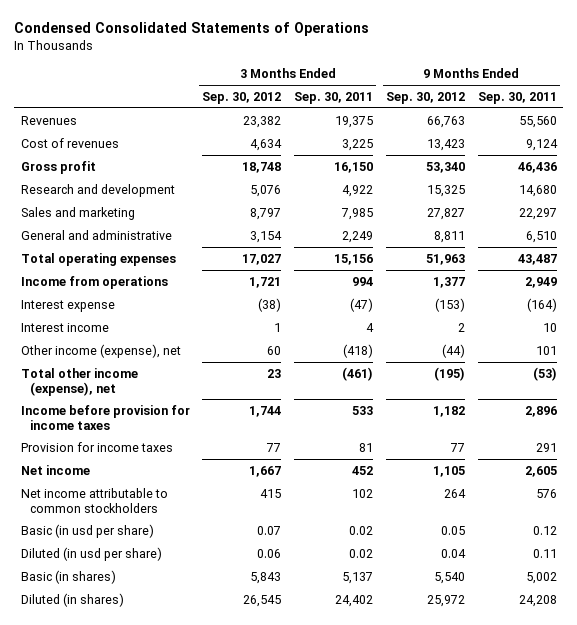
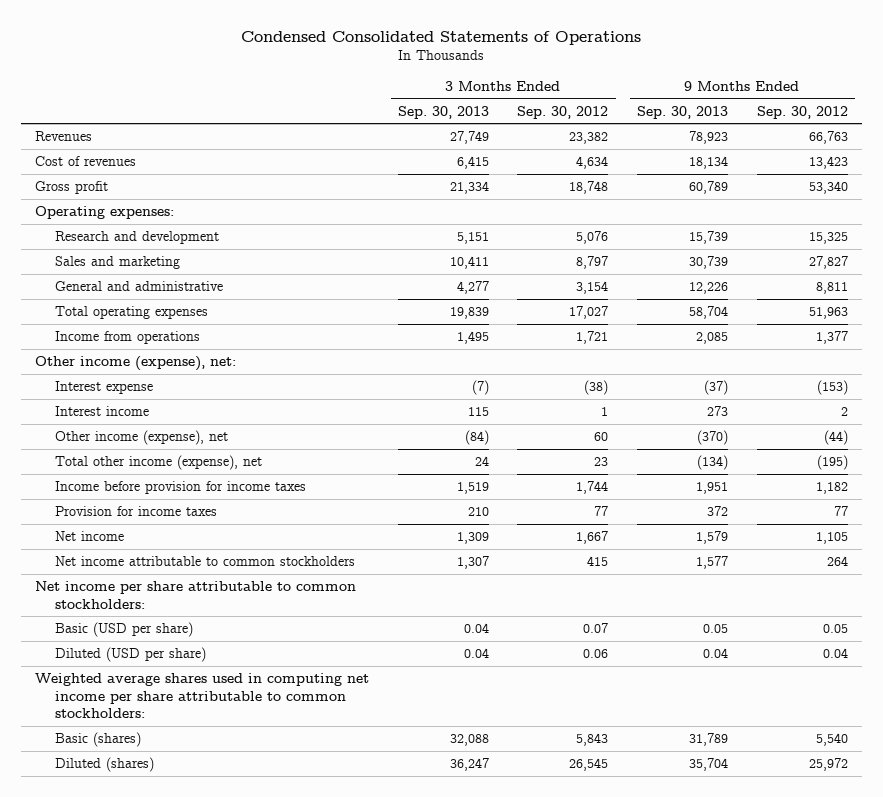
[294,91,374,104] Sep. 30, 2011 -> none
[477,91,557,104] Sep. 30, 2011 -> none
none -> [397,105,489,119] Sep. 30, 2013
none -> [637,105,729,119] Sep. 30, 2013
none -> [35,206,175,220] Operating expenses:
none -> [35,356,237,372] Other income (expense), net:
none -> [35,581,357,609] Net income per share attributable to common stockholders:
[20,523,154,538] Basic (in usd per share) -> [55,622,194,638] Basic (USD per share)
[20,546,162,561] Diluted (in usd per share) -> [55,647,207,663] Diluted (USD per share)
none -> [35,673,370,718] Weighted average shares used in computing net income per share attributable to common stockholders:
[20,569,116,584] Basic (in shares) -> [55,732,142,748] Basic (shares)
[20,592,124,607] Diluted (in shares) -> [55,757,155,773] Diluted (shares)

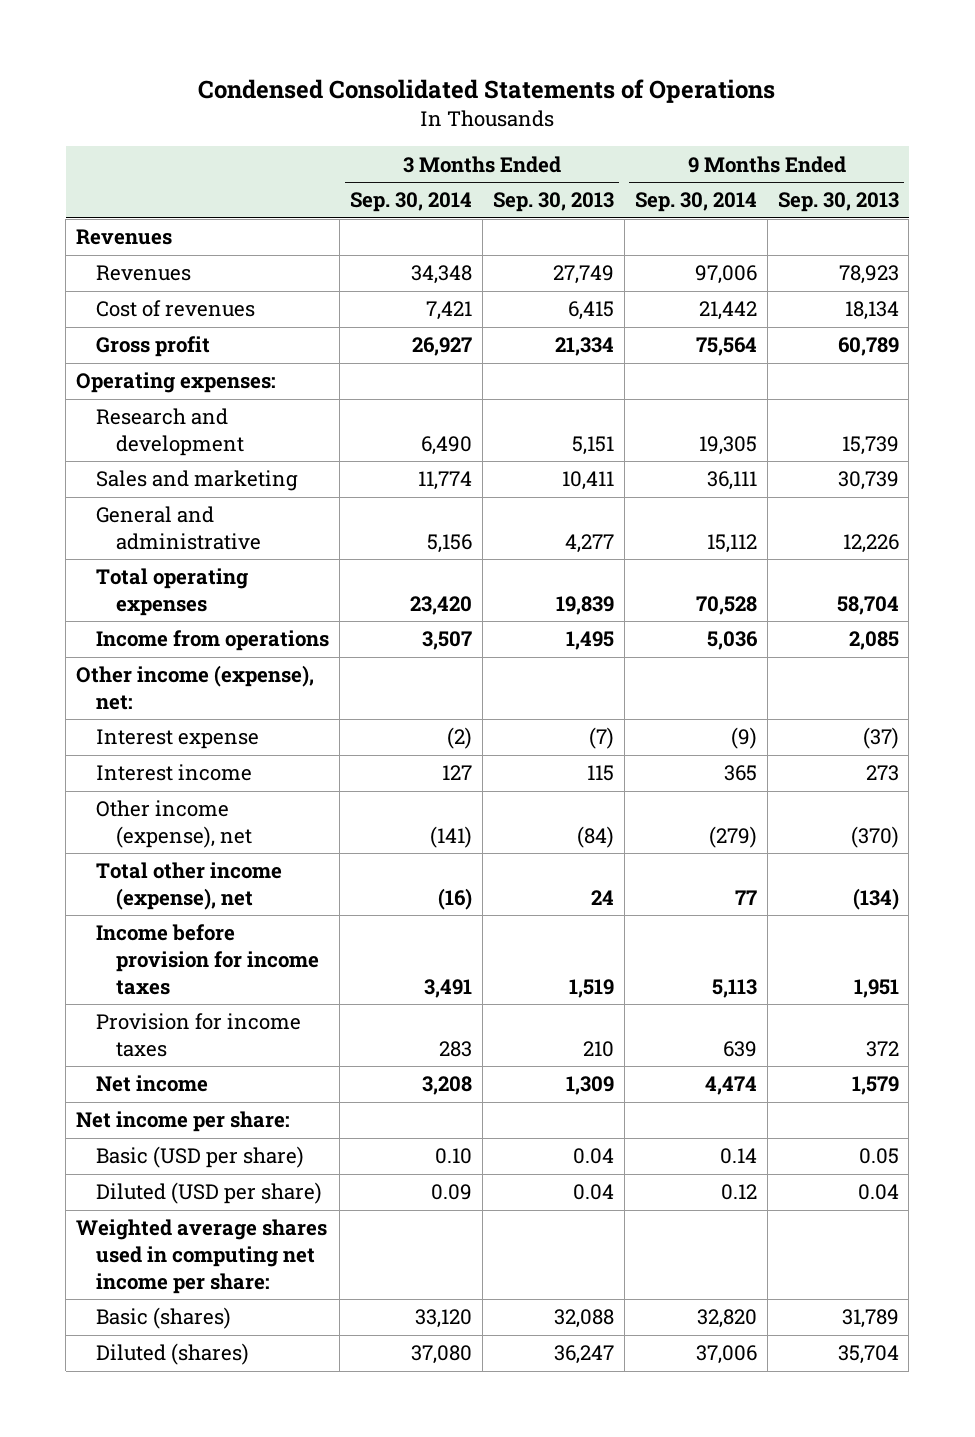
[517,105,609,119] Sep. 30, 2012 -> none
[756,105,848,119] Sep. 30, 2012 -> none
none -> [350,192,473,213] Sep. 30, 2014
none -> [634,192,757,213] Sep. 30, 2014
none -> [76,229,173,246] Revenues
[55,556,356,567] Net income attributable to common stockholders -> none
[35,581,357,609] Net income per share attributable to common stockholders: -> [76,1111,291,1133] Net income per share:
[35,673,370,718] Weighted average shares used in computing net income per share attributable to common stockholders: -> [76,1219,328,1294] Weighted average shares used in computing net income per share:

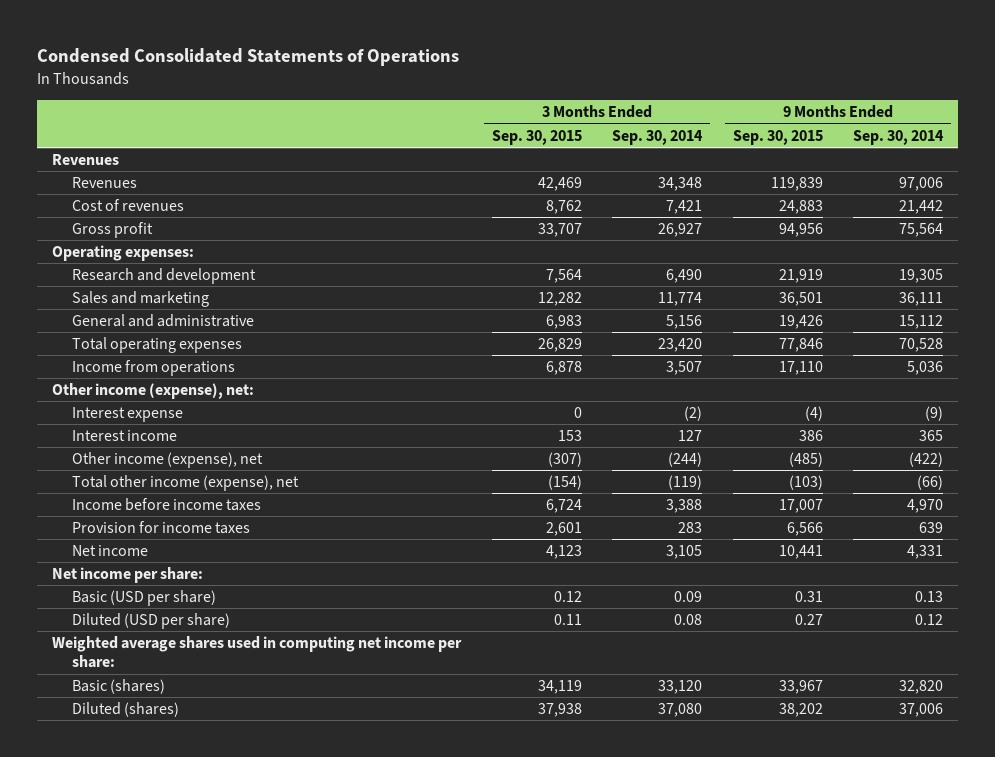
[492,192,614,213] Sep. 30, 2013 -> none
[777,192,899,213] Sep. 30, 2013 -> none
none -> [491,129,582,145] Sep. 30, 2015
none -> [732,129,823,145] Sep. 30, 2015
[430,826,473,849] (141) -> [668,452,703,468] (244)
[708,826,757,849] (279) -> [908,452,943,468] (422)
[438,888,473,911] (16) -> [668,475,703,491] (119)
[734,890,757,906] 77 -> [916,475,943,491] (66)
[96,924,320,995] Income before provision for income taxes -> [72,498,262,512] Income before income taxes
[424,978,473,998] 3,491 -> [666,499,703,514] 3,388
[711,978,757,998] 5,113 -> [906,499,943,514] 4,970
[422,1076,473,1096] 3,208 -> [666,545,703,560] 3,105
[704,1076,757,1096] 4,474 -> [906,545,943,560] 4,331
[435,1148,473,1165] 0.10 -> [674,591,703,603] 0.09
[719,1148,757,1165] 0.14 -> [914,591,943,603] 0.13
[431,1184,473,1201] 0.09 -> [674,614,703,626] 0.08

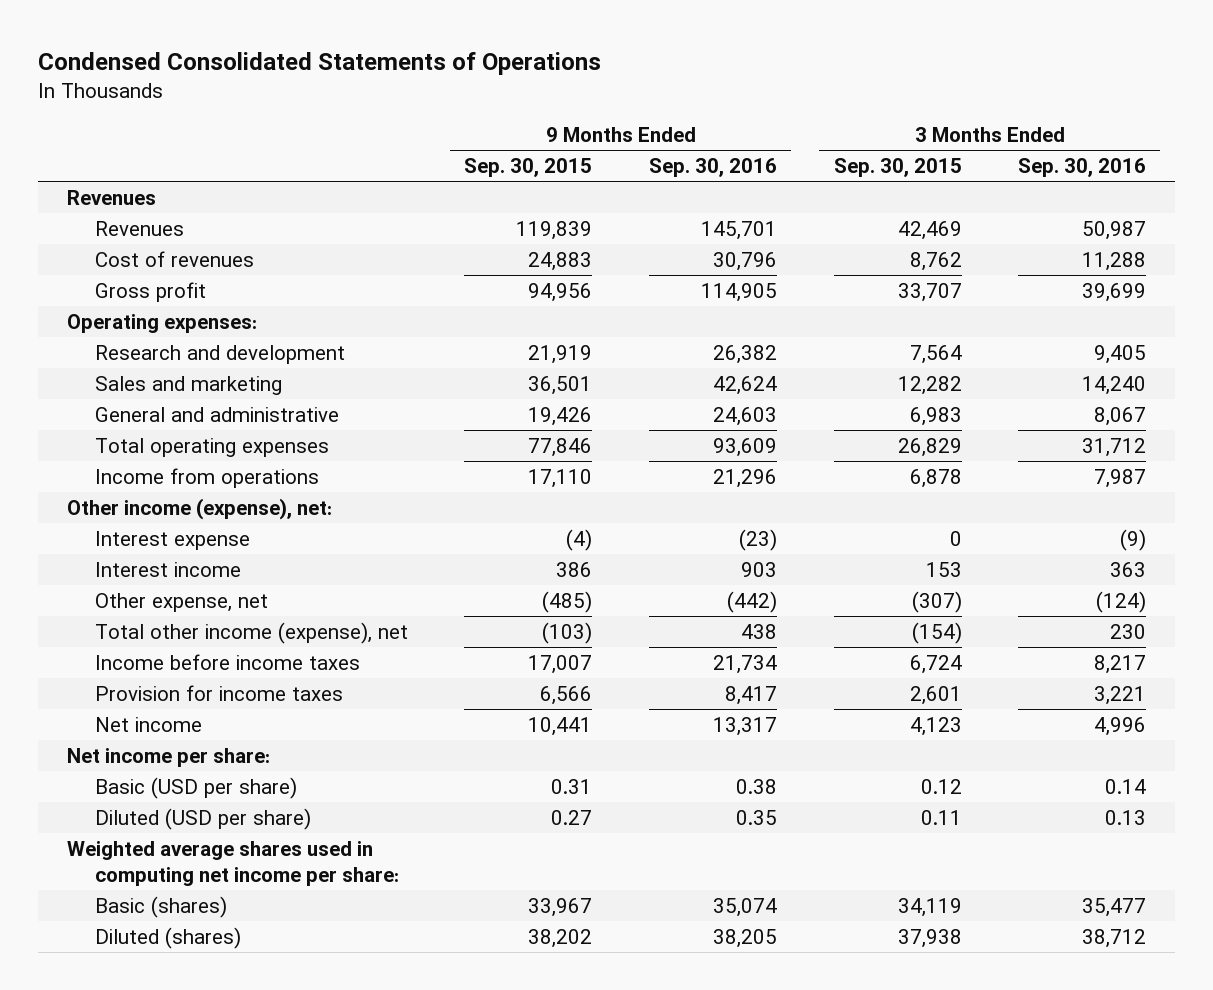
[612,129,704,145] Sep. 30, 2014 -> none
[852,129,944,145] Sep. 30, 2014 -> none
none -> [648,157,777,177] Sep. 30, 2016
none -> [1018,157,1147,177] Sep. 30, 2016
[72,452,264,469] Other income (expense), net -> [94,592,268,612] Other expense, net

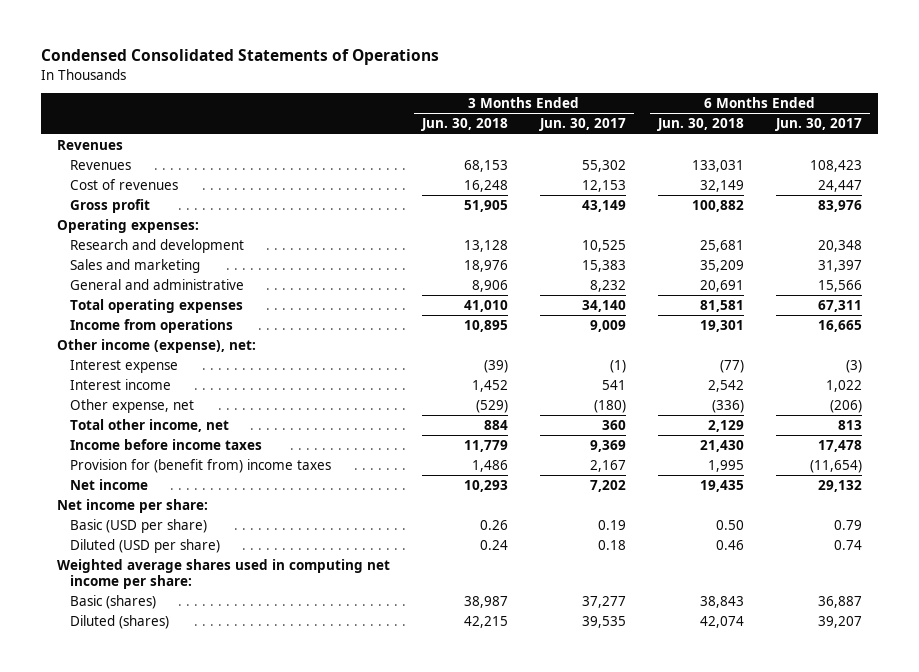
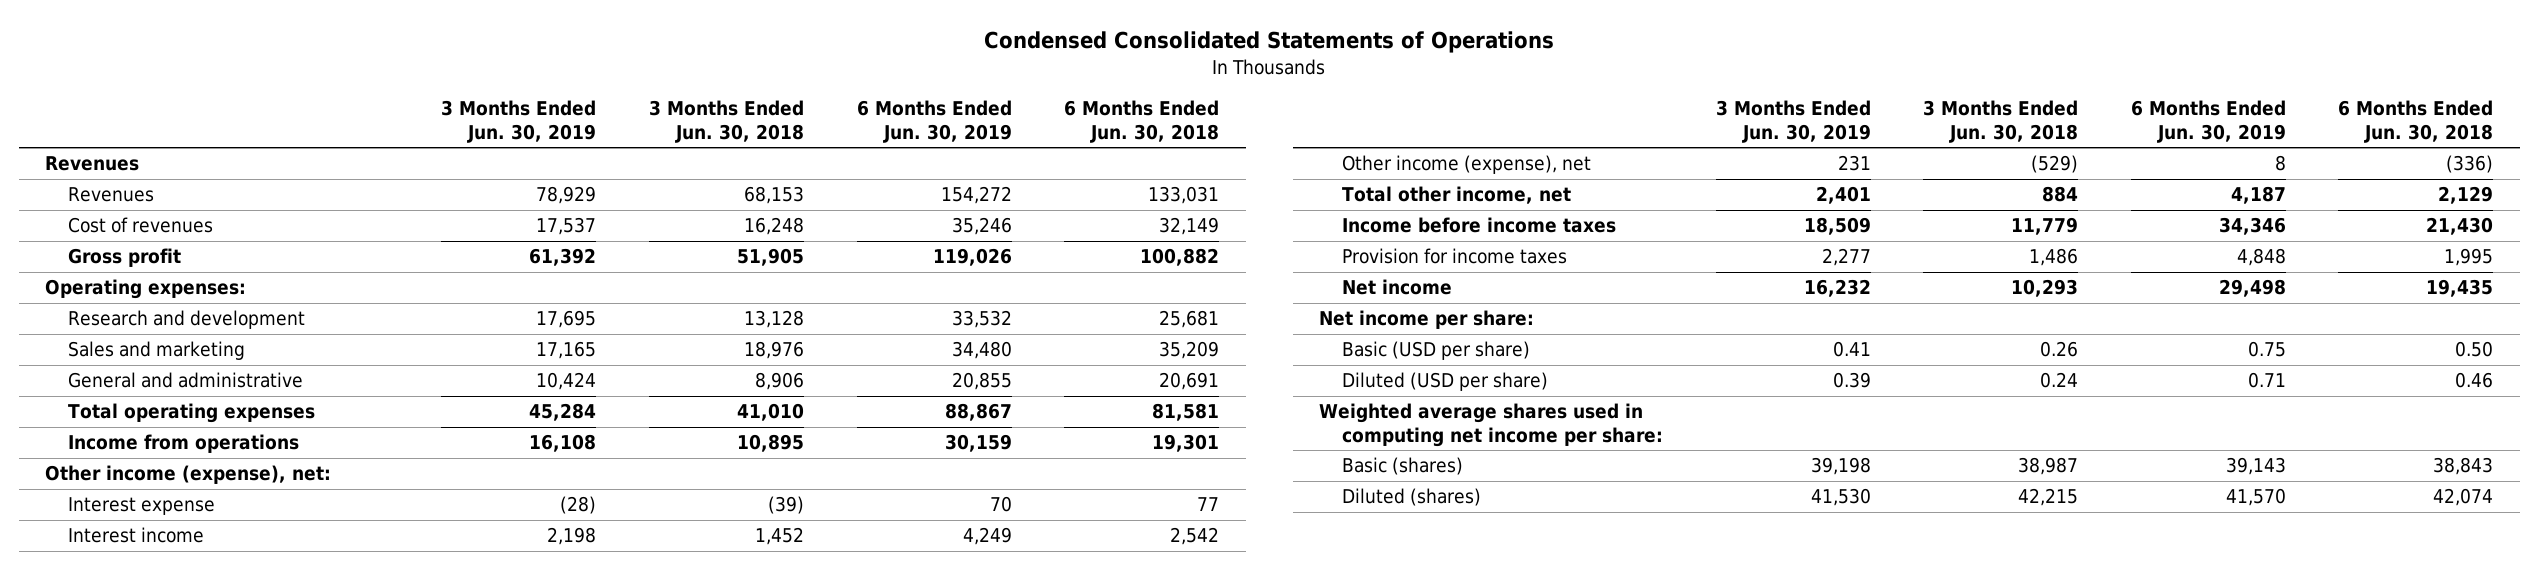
[538,118,626,132] Jun. 30, 2017 -> none
[775,118,863,132] Jun. 30, 2017 -> none
none -> [441,100,597,143] 3 Months Ended Jun. 30, 2019
none -> [856,100,1012,143] 6 Months Ended Jun. 30, 2019
[720,359,745,373] (77) -> [1197,497,1220,512] 77
[70,398,195,413] Other expense, net -> [1341,155,1591,175] Other income (expense), net
[70,458,332,473] Provision for (benefit from) income taxes -> [1341,248,1567,265] Provision for income taxes

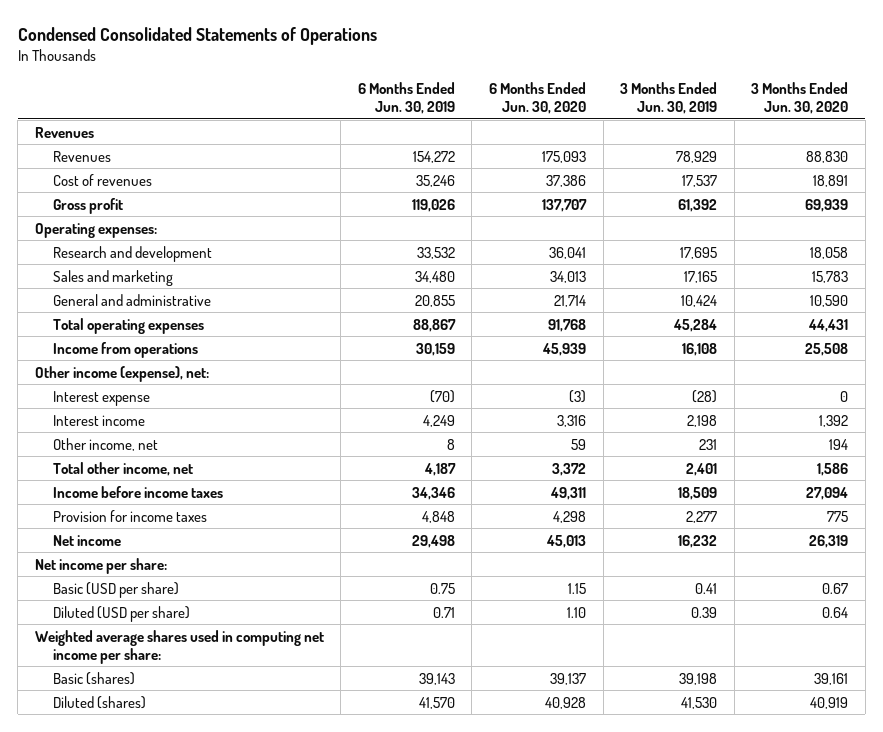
[649,100,805,143] 3 Months Ended Jun. 30, 2018 -> none
[1064,100,1220,143] 6 Months Ended Jun. 30, 2018 -> none
none -> [489,81,587,115] 6 Months Ended Jun. 30, 2020
none -> [751,81,849,115] 3 Months Ended Jun. 30, 2020
[989,496,1012,513] 70 -> [429,389,455,403] (70)
[1341,155,1591,175] Other income (expense), net -> [53,437,159,451] Other income, net

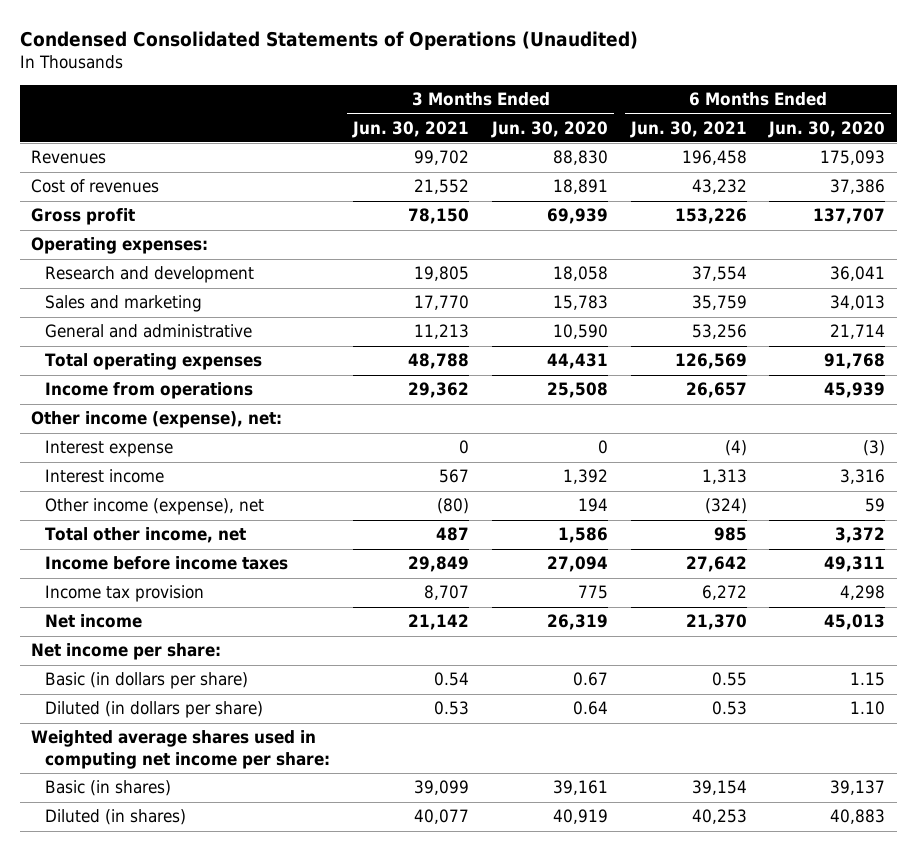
[17,26,377,45] Condensed Consolidated Statements of Operations -> [19,30,638,50] Condensed Consolidated Statements of Operations (Unaudited)
[357,81,455,115] 6 Months Ended Jun. 30, 2019 -> none
[620,81,718,115] 3 Months Ended Jun. 30, 2019 -> none
none -> [352,120,470,138] Jun. 30, 2021
none -> [629,120,747,138] Jun. 30, 2021
[34,126,94,138] Revenues -> none
[53,437,159,451] Other income, net -> [45,498,265,516] Other income (expense), net
[53,509,208,522] Provision for income taxes -> [45,585,205,603] Income tax provision
[53,581,180,598] Basic (USD per share) -> [45,672,249,690] Basic (in dollars per share)
[53,605,191,622] Diluted (USD per share) -> [45,701,264,719] Diluted (in dollars per share)
[53,671,136,685] Basic (shares) -> [45,780,172,797] Basic (in shares)
[53,695,147,709] Diluted (shares) -> [45,809,187,826] Diluted (in shares)
[545,696,587,709] 40,928 -> [830,809,886,825] 40,883

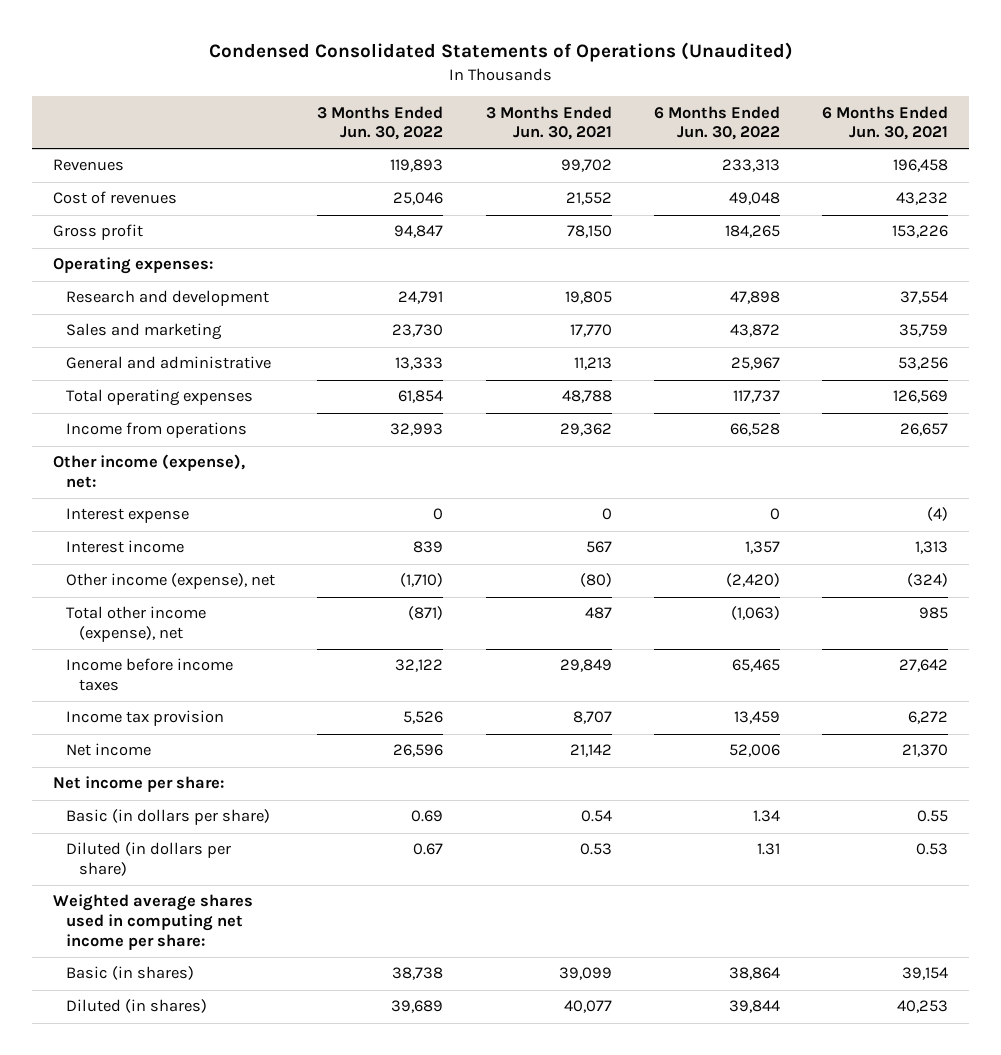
[490,120,608,138] Jun. 30, 2020 -> none
[768,120,886,138] Jun. 30, 2020 -> none
none -> [317,105,444,141] 3 Months Ended Jun. 30, 2022
none -> [653,105,780,141] 6 Months Ended Jun. 30, 2022
[45,527,247,544] Total other income, net -> [66,606,207,643] Total other income (expense), net

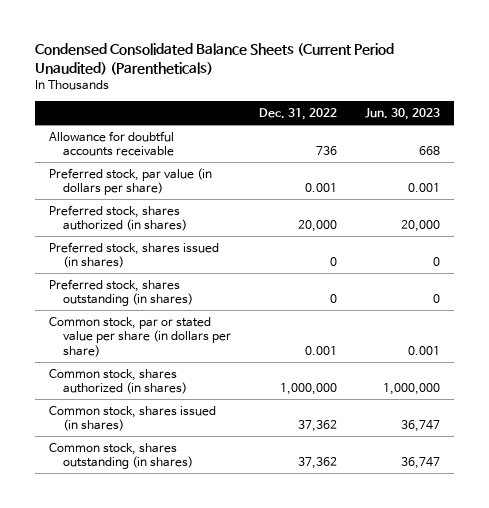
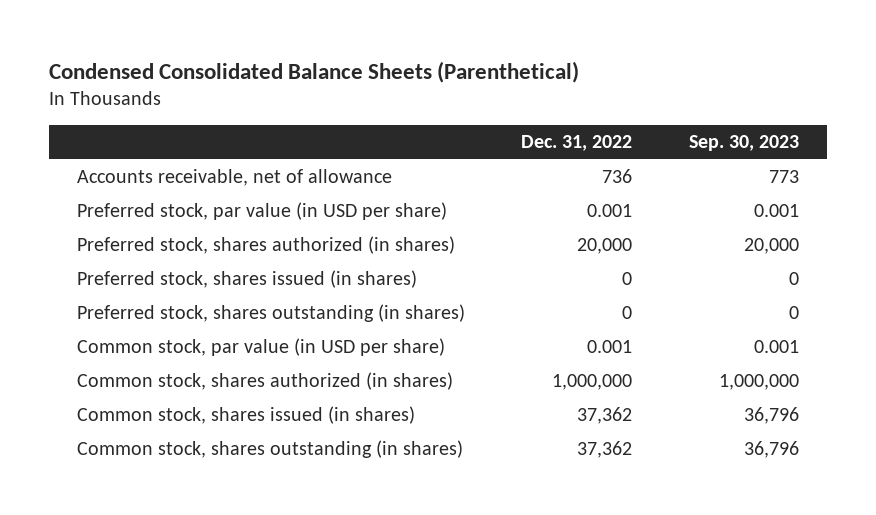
[34,42,394,75] Condensed Consolidated Balance Sheets (Current Period Unaudited) (Parentheticals) -> [48,61,579,84] Condensed Consolidated Balance Sheets (Parenthetical)
[365,108,441,121] Jun. 30, 2023 -> none
none -> [688,134,799,151] Sep. 30, 2023
[48,130,175,157] Allowance for doubtful accounts receivable -> [77,169,393,187] Accounts receivable, net of allowance
[48,167,212,196] Preferred stock, par value (in dollars per share) -> [77,202,448,221] Preferred stock, par value (in USD per share)
[48,316,232,357] Common stock, par or stated value per share (in dollars per share) -> [77,338,446,357] Common stock, par value (in USD per share)

